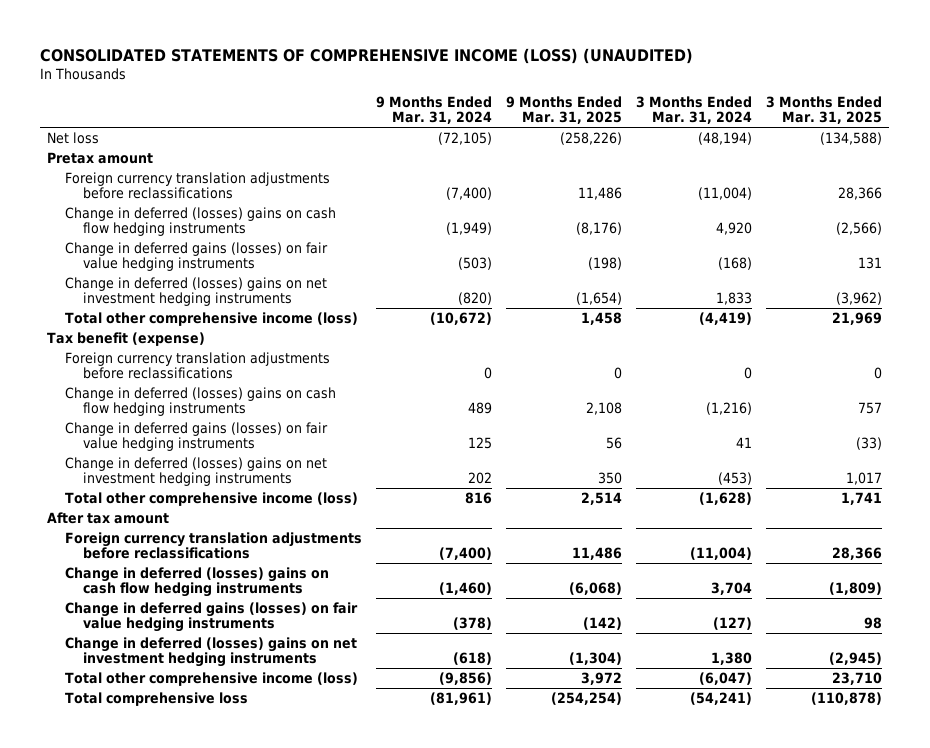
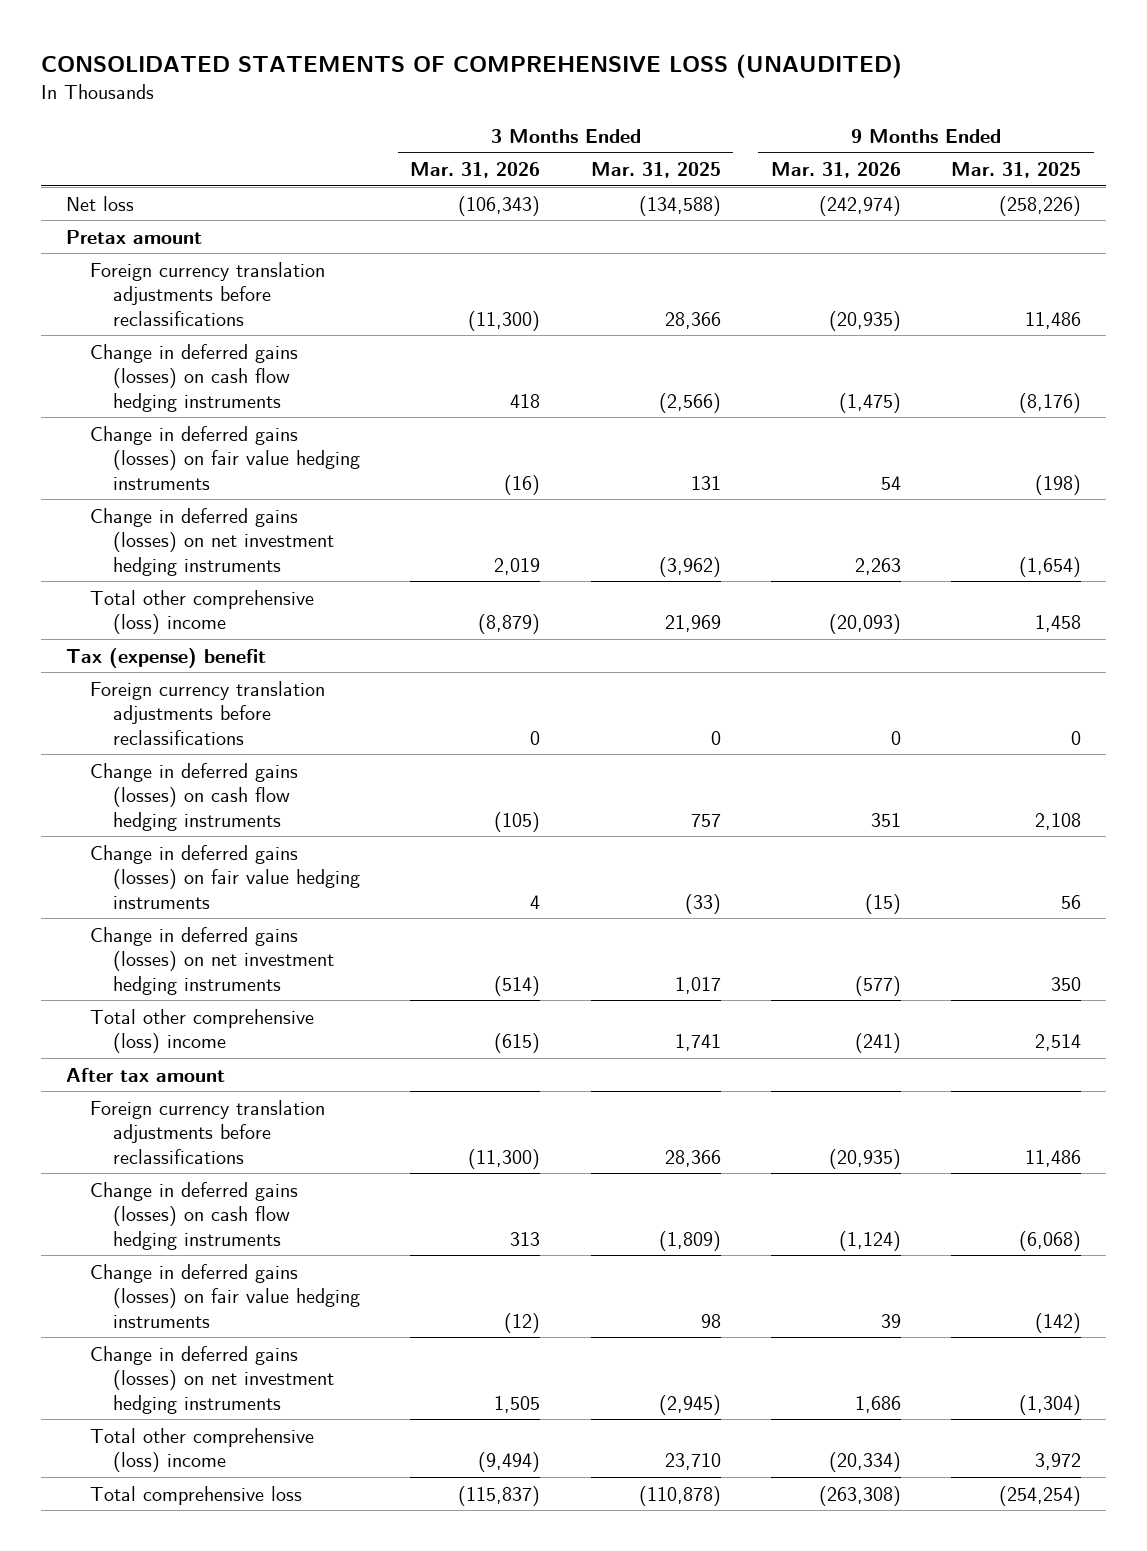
[40,47,694,64] CONSOLIDATED STATEMENTS OF COMPREHENSIVE INCOME (LOSS) (UNAUDITED) -> [41,54,903,79] CONSOLIDATED STATEMENTS OF COMPREHENSIVE LOSS (UNAUDITED)
[376,95,493,125] 9 Months Ended Mar. 31, 2024 -> none
[636,95,753,125] 3 Months Ended Mar. 31, 2024 -> none
none -> [410,161,541,178] Mar. 31, 2026
none -> [770,161,901,178] Mar. 31, 2026
[65,206,337,236] Change in deferred (losses) gains on cash flow hedging instruments -> [89,343,298,412] Change in deferred gains (losses) on cash flow hedging instruments
[65,276,328,306] Change in deferred (losses) gains on net investment hedging instruments -> [89,507,335,576] Change in deferred gains (losses) on net investment hedging instruments
[65,311,359,326] Total other comprehensive income (loss) -> [89,589,314,635] Total other comprehensive (loss) income
[47,331,206,346] Tax benefit (expense) -> [66,647,267,668] Tax (expense) benefit
[65,386,337,416] Change in deferred (losses) gains on cash flow hedging instruments -> [89,762,298,831] Change in deferred gains (losses) on cash flow hedging instruments
[65,456,328,486] Change in deferred (losses) gains on net investment hedging instruments -> [89,926,335,995] Change in deferred gains (losses) on net investment hedging instruments
[65,491,359,506] Total other comprehensive income (loss) -> [89,1008,314,1054] Total other comprehensive (loss) income
[65,566,330,597] Change in deferred (losses) gains on cash flow hedging instruments -> [89,1181,298,1250] Change in deferred gains (losses) on cash flow hedging instruments
[65,636,358,667] Change in deferred (losses) gains on net investment hedging instruments -> [89,1345,335,1414] Change in deferred gains (losses) on net investment hedging instruments
[65,671,359,686] Total other comprehensive income (loss) -> [89,1427,314,1473] Total other comprehensive (loss) income

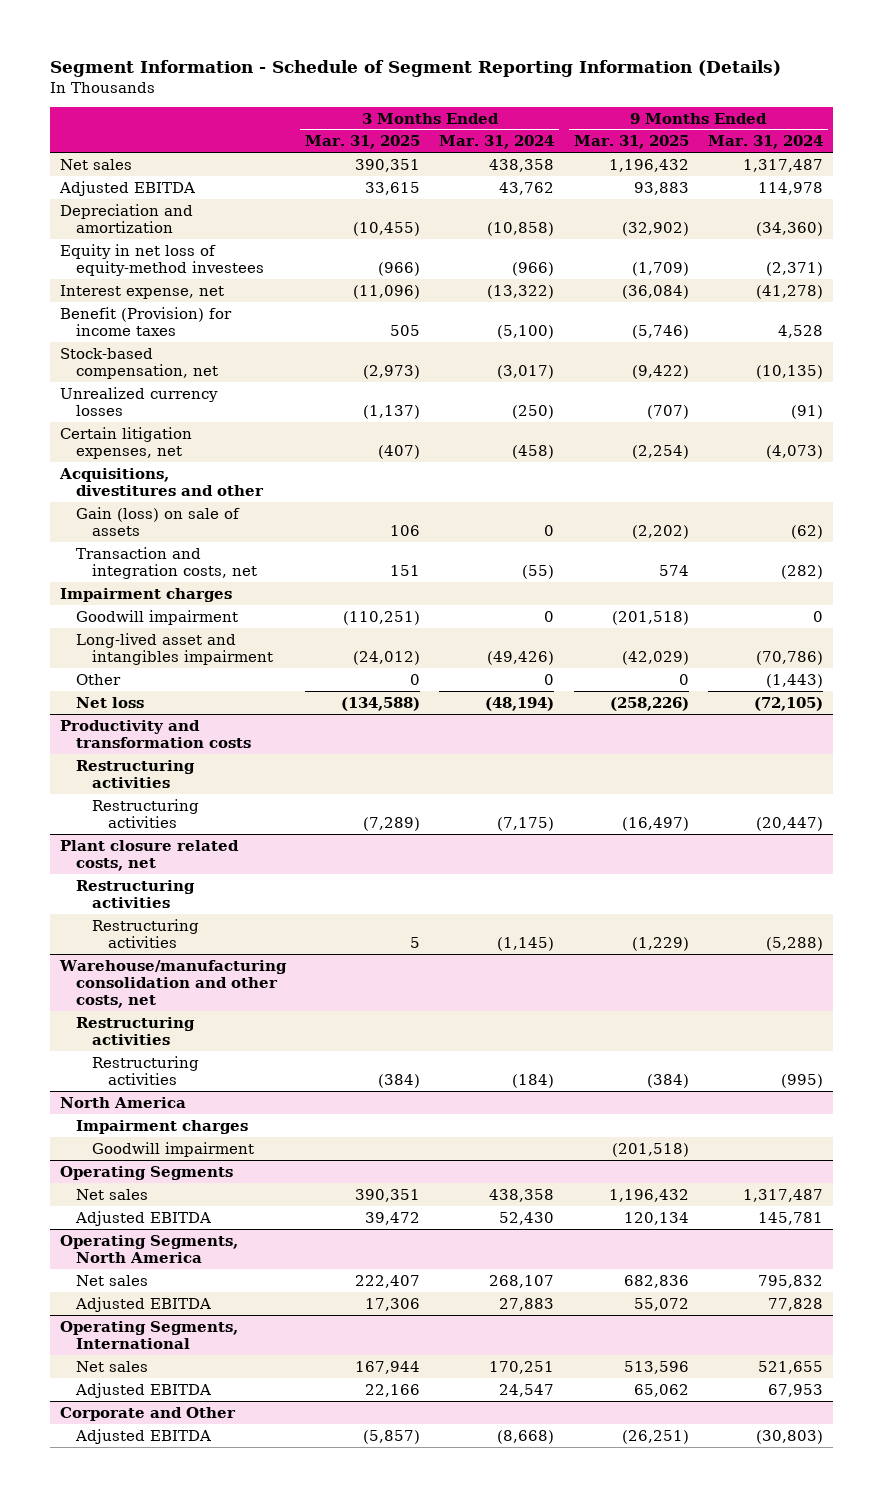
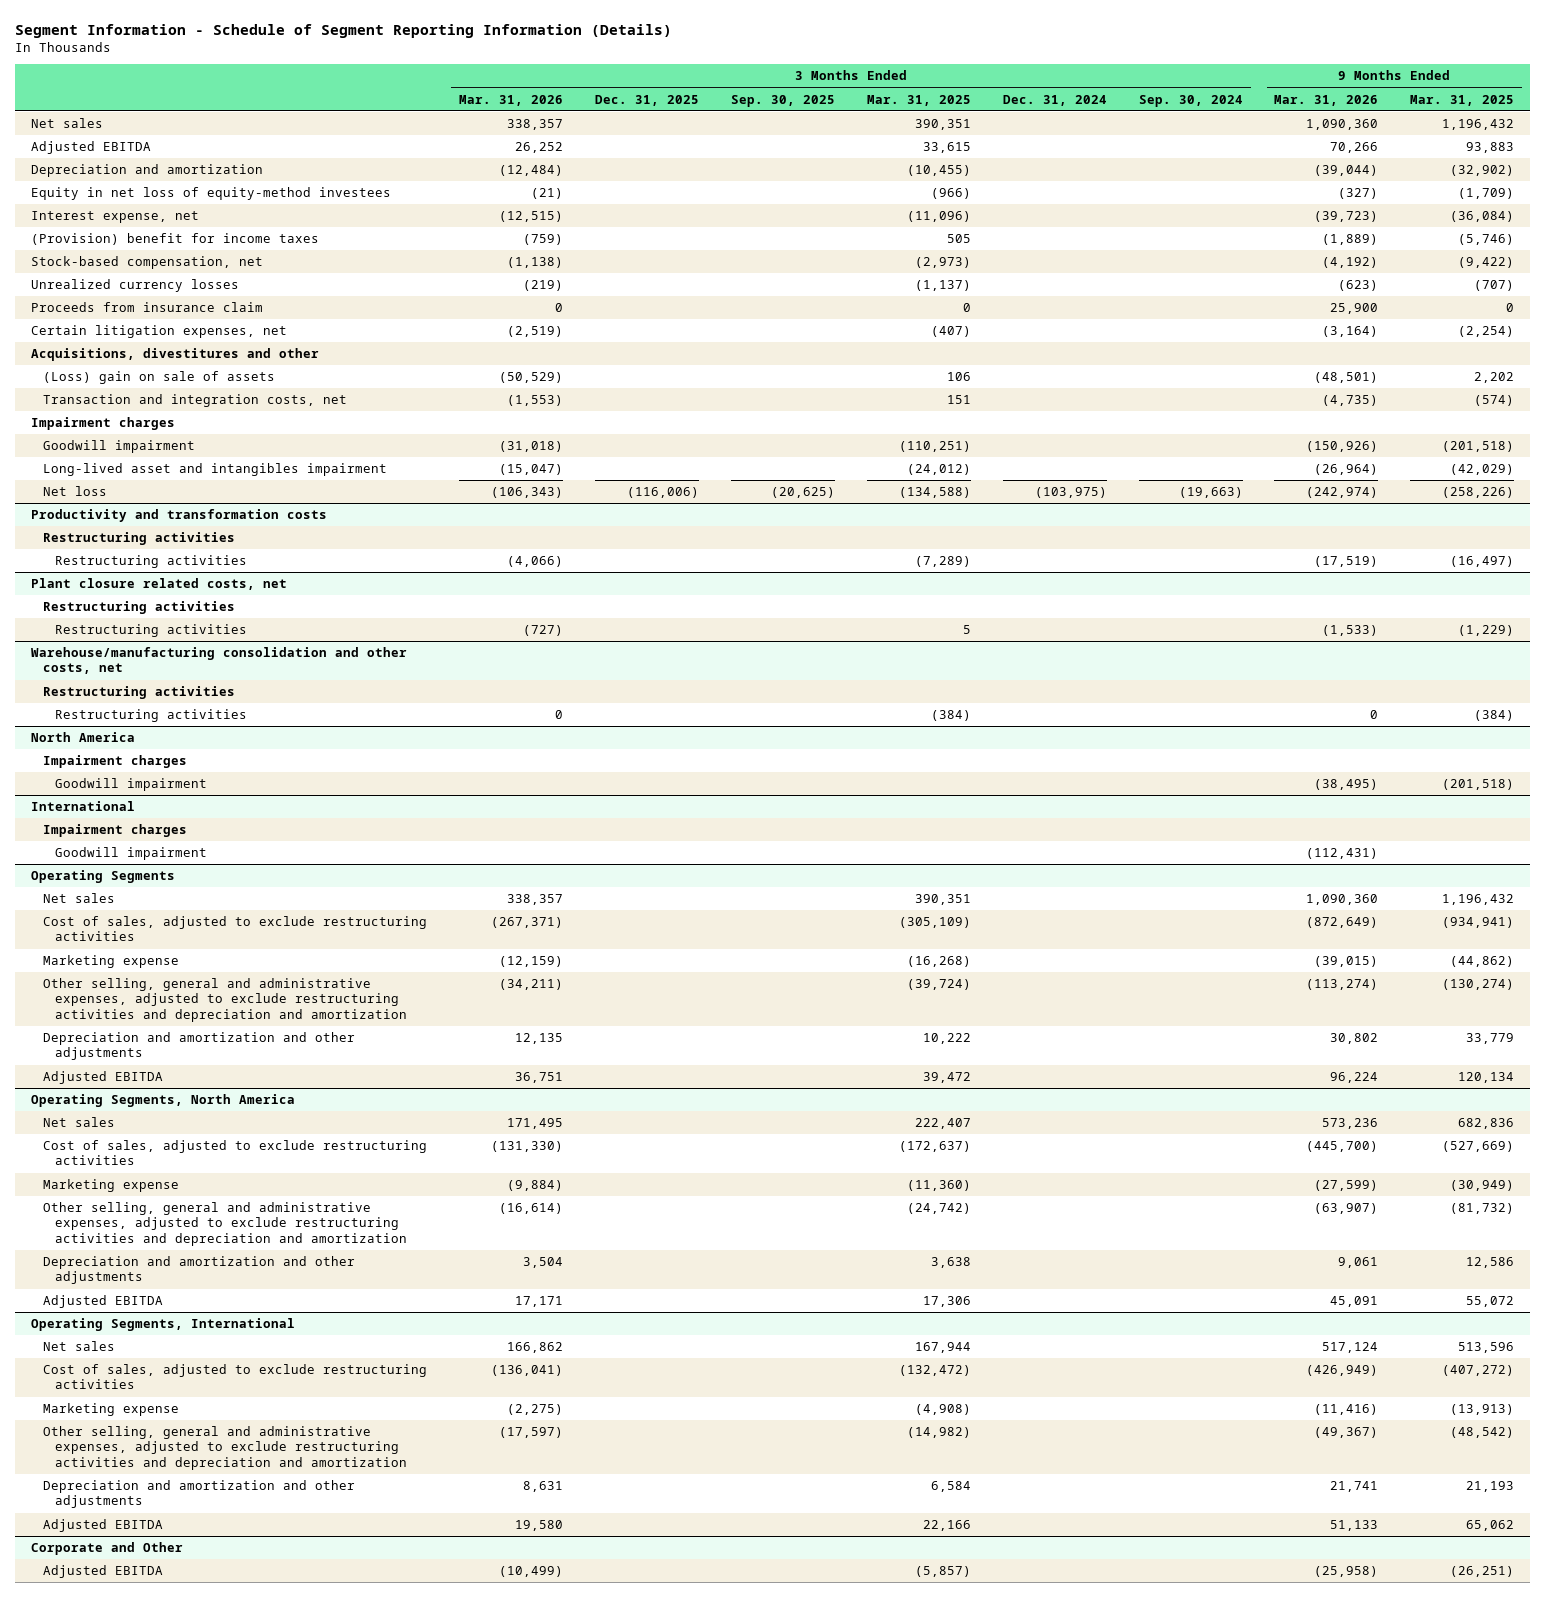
[439,135,555,150] Mar. 31, 2024 -> none
[707,135,823,150] Mar. 31, 2024 -> none
none -> [458,94,563,106] Mar. 31, 2026
none -> [594,94,699,106] Dec. 31, 2025
none -> [730,94,835,107] Sep. 30, 2025
none -> [1002,94,1107,106] Dec. 31, 2024
none -> [1138,94,1243,107] Sep. 30, 2024
none -> [1274,94,1379,106] Mar. 31, 2026
[59,306,232,336] Benefit (Provision) for income taxes -> [31,233,320,246] (Provision) benefit for income taxes
none -> [31,302,264,313] Proceeds from insurance claim
[75,506,240,536] Gain (loss) on sale of assets -> [43,371,276,385] (Loss) gain on sale of assets
[631,524,689,539] (2,202) -> [1474,372,1515,384] 2,202
[658,564,689,576] 574 -> [1474,395,1515,407] (574)
[75,673,121,685] Other -> none
none -> [31,801,136,812] International
none -> [43,824,188,838] Impairment charges
none -> [54,847,207,861] Goodwill impairment
none -> [43,916,428,942] Cost of sales, adjusted to exclude restructuring activities
none -> [43,955,180,969] Marketing expense
none -> [43,978,407,1022] Other selling, general and administrative expenses, adjusted to exclude restructuring activities and depreciation and amortization
none -> [43,1032,356,1061] Depreciation and amortization and other adjustments
none -> [43,1140,428,1166] Cost of sales, adjusted to exclude restructuring activities
none -> [43,1179,180,1193] Marketing expense
none -> [43,1202,407,1246] Other selling, general and administrative expenses, adjusted to exclude restructuring activities and depreciation and amortization
none -> [43,1256,356,1285] Depreciation and amortization and other adjustments
none -> [43,1364,428,1390] Cost of sales, adjusted to exclude restructuring activities
none -> [43,1403,180,1417] Marketing expense
none -> [43,1426,407,1470] Other selling, general and administrative expenses, adjusted to exclude restructuring activities and depreciation and amortization
none -> [43,1480,356,1509] Depreciation and amortization and other adjustments

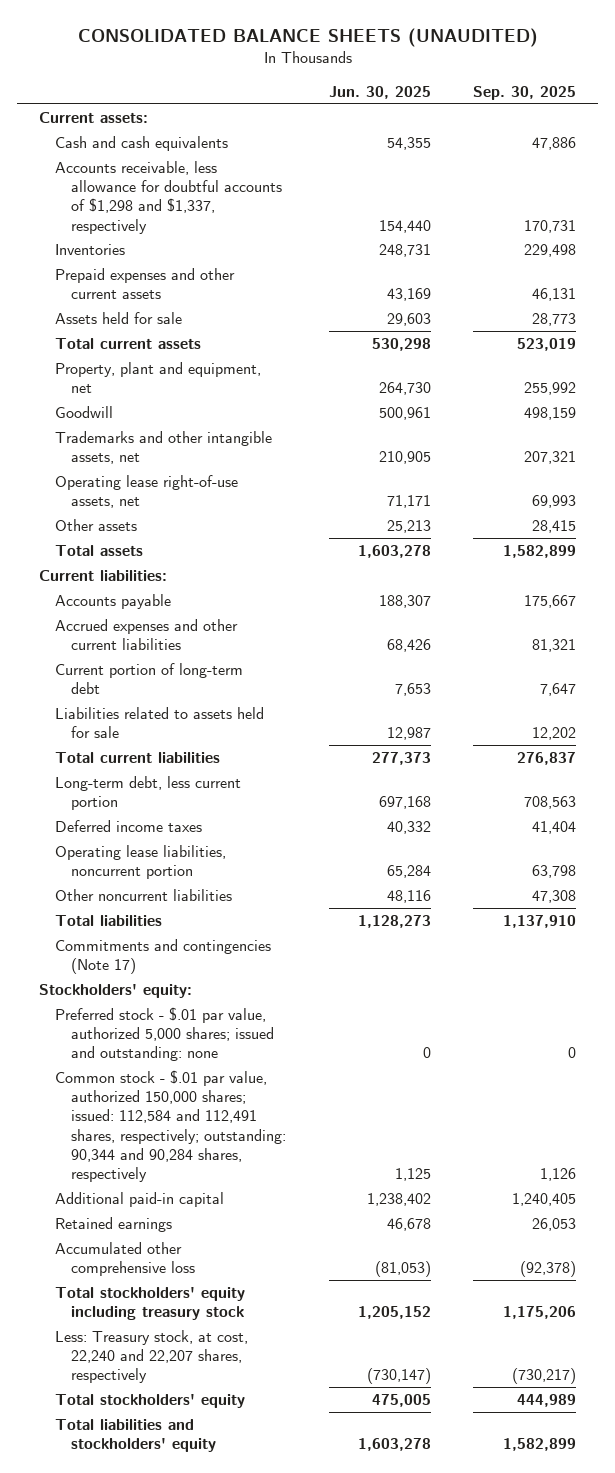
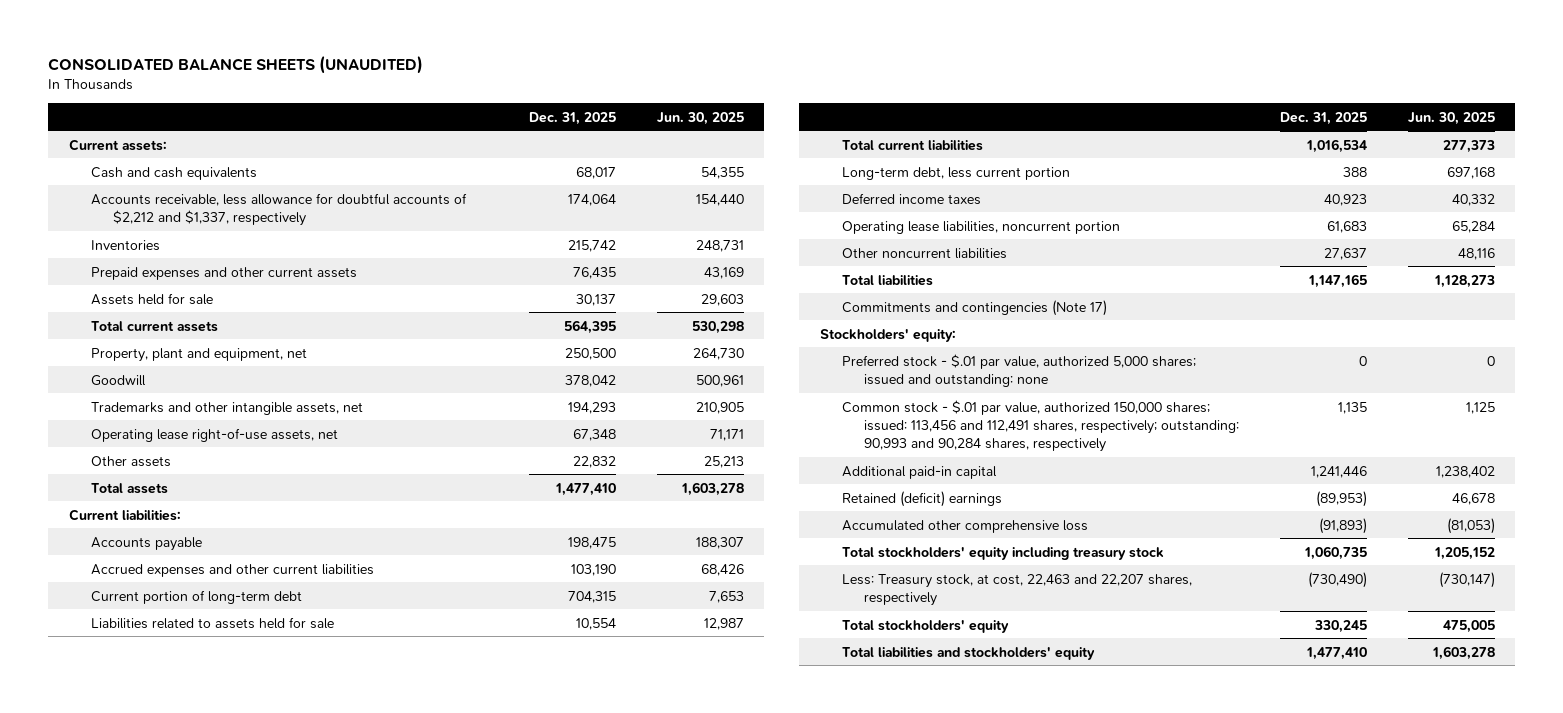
[473,85,577,100] Sep. 30, 2025 -> none
none -> [528,111,616,125] Dec. 31, 2025
[55,160,283,234] Accounts receivable, less allowance for doubtful accounts of $1,298 and $1,337, respectively -> [90,192,467,226] Accounts receivable, less allowance for doubtful accounts of $2,212 and $1,337, respectively
[55,1069,287,1183] Common stock - $.01 par value, authorized 150,000 shares; issued: 112,584 and 112,491 shares, respectively; outstanding: 90,344 and 90,284 shares, respectively -> [841,399,1239,452] Common stock - $.01 par value, authorized 150,000 shares; issued: 113,456 and 112,491 shares, respectively; outstanding: 90,993 and 90,284 shares, respectively
[55,1216,173,1232] Retained earnings -> [841,490,1002,507] Retained (deficit) earnings
[55,1329,249,1384] Less: Treasury stock, at cost, 22,240 and 22,207 shares, respectively -> [841,573,1192,606] Less: Treasury stock, at cost, 22,463 and 22,207 shares, respectively

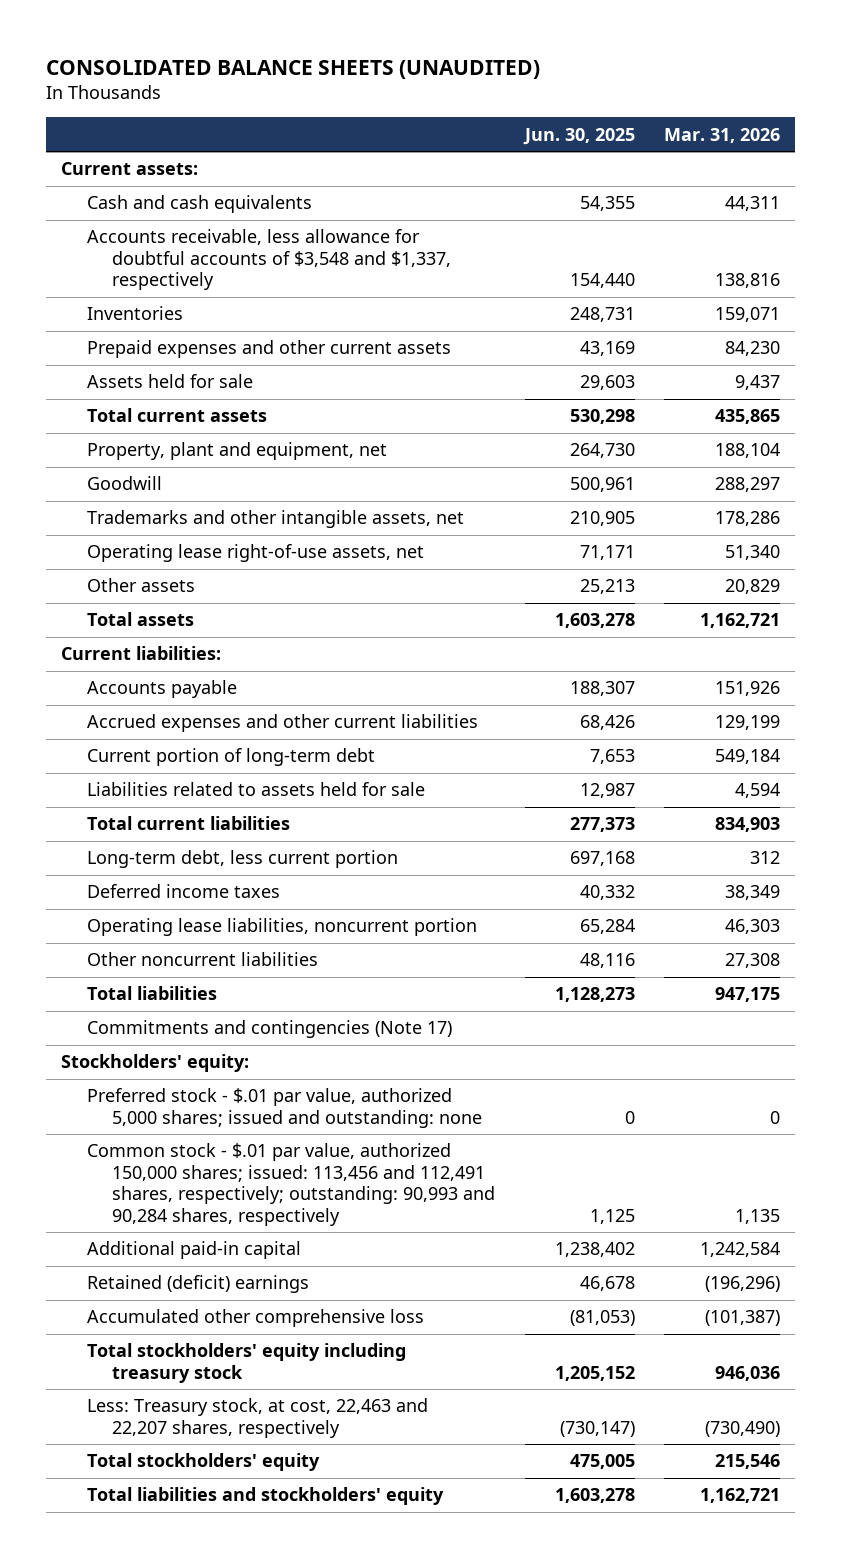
[528,111,616,125] Dec. 31, 2025 -> none
none -> [664,127,781,143] Mar. 31, 2026
[90,192,467,226] Accounts receivable, less allowance for doubtful accounts of $2,212 and $1,337, respectively -> [86,229,452,291] Accounts receivable, less allowance for doubtful accounts of $3,548 and $1,337, respectively

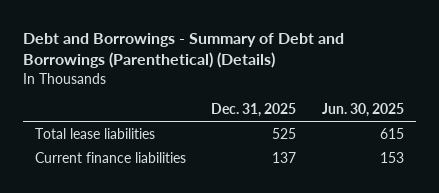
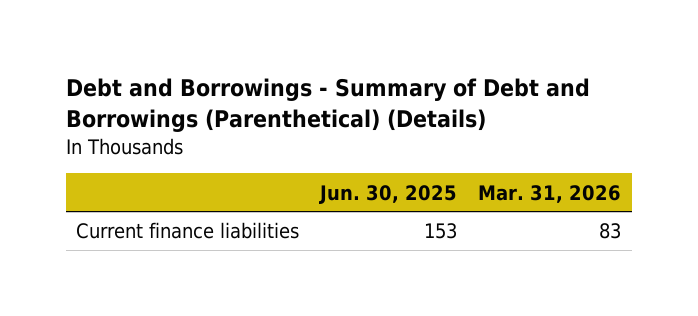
[211,103,297,118] Dec. 31, 2025 -> none
none -> [478,184,622,203] Mar. 31, 2026
[35,127,156,139] Total lease liabilities -> none

